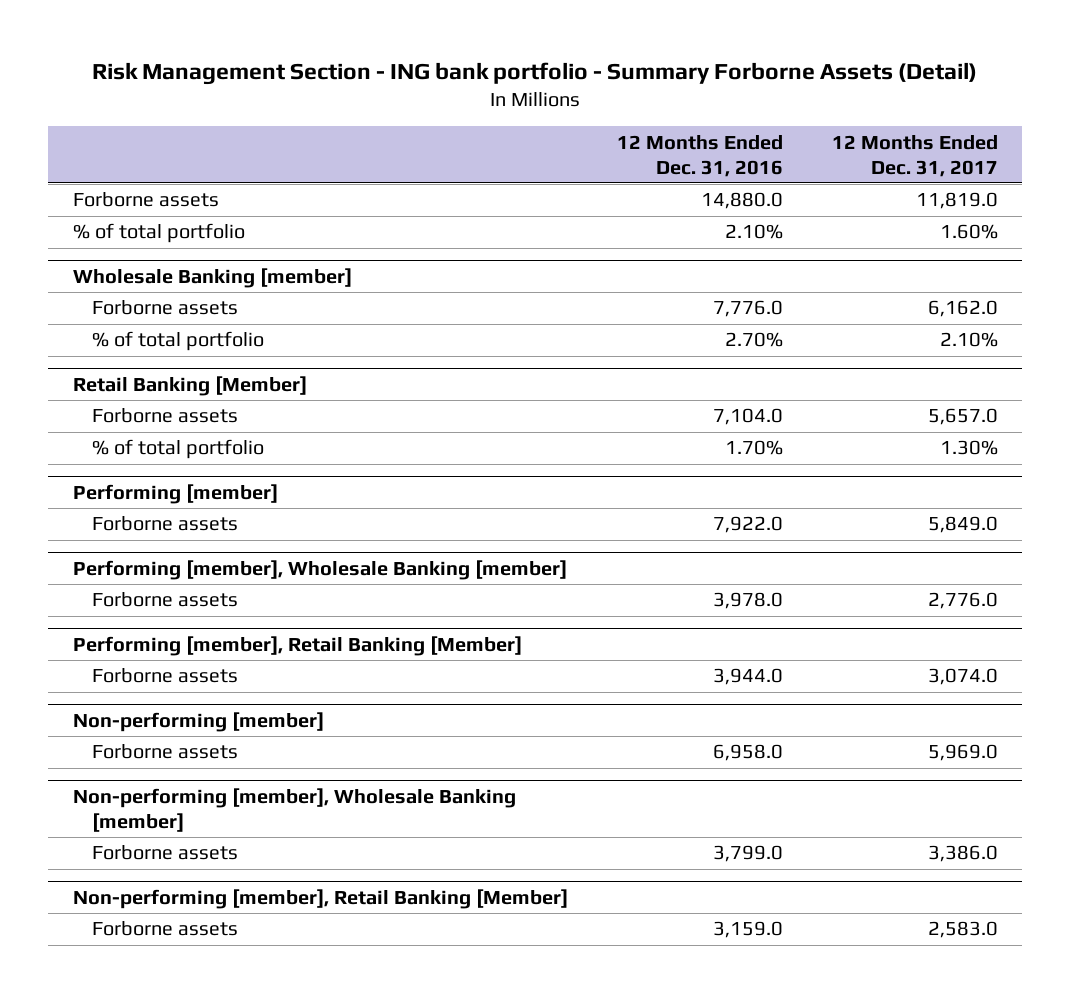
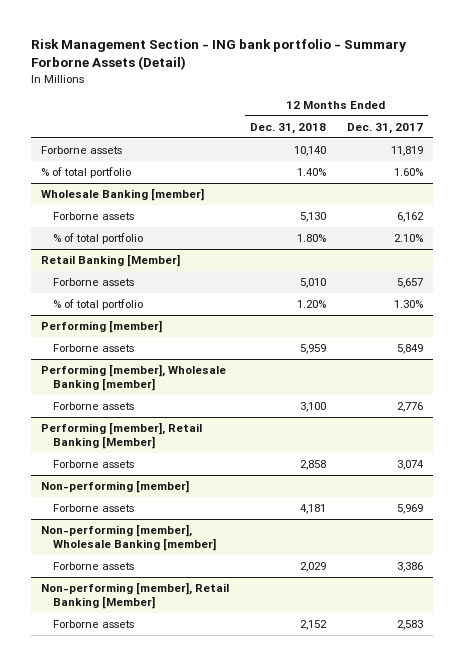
[616,134,783,177] 12 Months Ended Dec. 31, 2016 -> none
none -> [250,122,327,134] Dec. 31, 2018
[915,192,998,210] 11,819.0 -> [390,145,423,156] 11,819
[927,300,998,318] 6,162.0 -> [396,211,424,222] 6,162
[927,408,998,426] 5,657.0 -> [396,277,423,288] 5,657
[927,516,998,534] 5,849.0 -> [396,343,423,354] 5,849
[927,592,998,610] 2,776.0 -> [396,401,423,412] 2,776
[927,668,998,686] 3,074.0 -> [396,459,424,470] 3,074
[927,744,998,762] 5,969.0 -> [396,503,423,514] 5,969
[927,845,998,863] 3,386.0 -> [396,561,423,572] 3,386
[927,921,998,939] 2,583.0 -> [396,619,423,630] 2,583

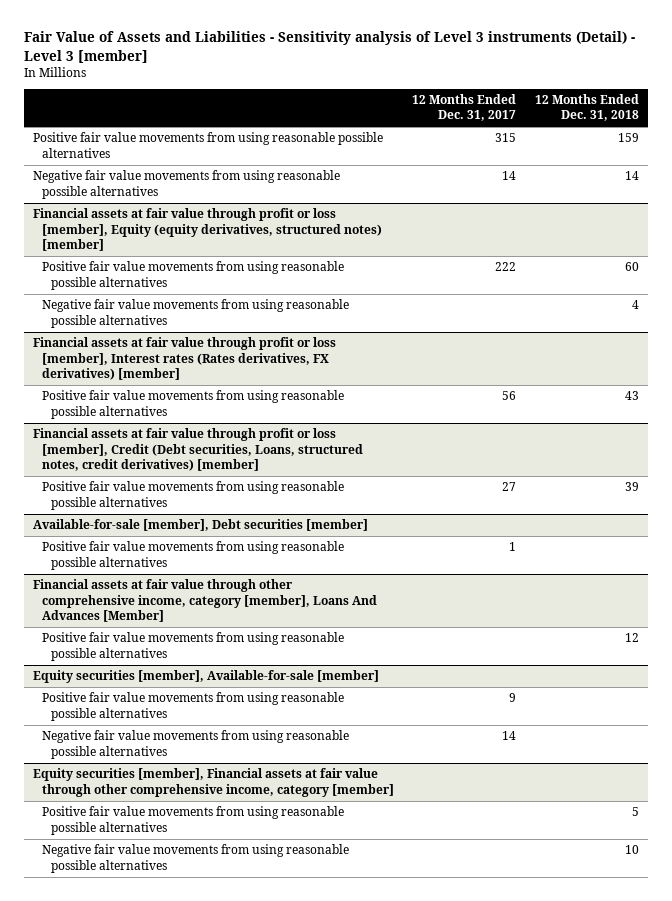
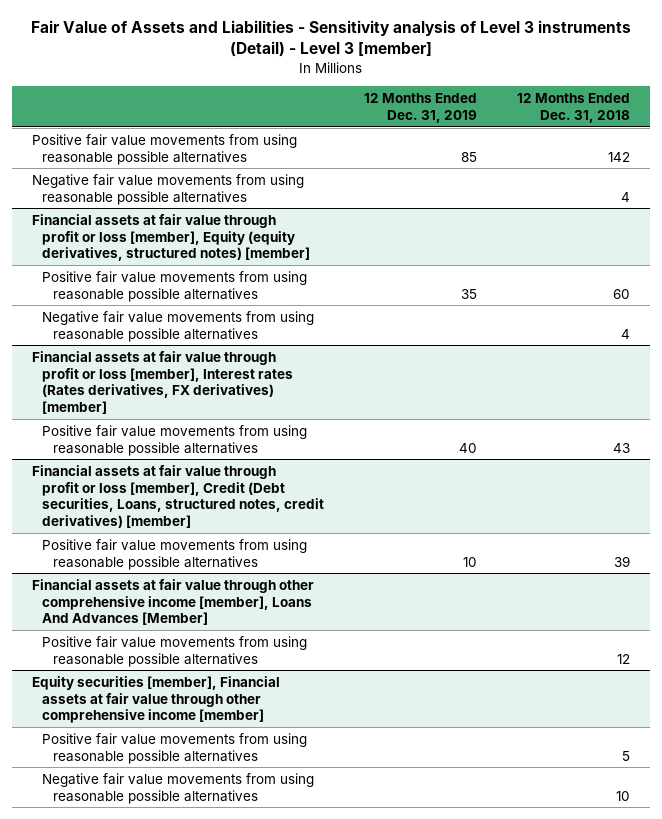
[412,93,517,122] 12 Months Ended Dec. 31, 2017 -> none
none -> [363,93,477,123] 12 Months Ended Dec. 31, 2019
[617,133,639,143] 159 -> [607,151,630,162] 142
[624,171,639,181] 14 -> [620,191,630,202] 4
[33,519,369,532] Available-for-sale [member], Debt securities [member] -> none
[42,541,345,570] Positive fair value movements from using reasonable possible alternatives -> none
[33,579,378,623] Financial assets at fair value through other comprehensive income, category [member], Loans And Advances [Member] -> [31,578,314,626] Financial assets at fair value through other comprehensive income [member], Loans And Advances [Member]
[33,670,380,684] Equity securities [member], Available-for-sale [member] -> none
[42,692,345,721] Positive fair value movements from using reasonable possible alternatives -> none
[42,730,350,759] Negative fair value movements from using reasonable possible alternatives -> none
[33,768,395,797] Equity securities [member], Financial assets at fair value through other comprehensive income, category [member] -> [31,675,280,724] Equity securities [member], Financial assets at fair value through other comprehensive income [member]

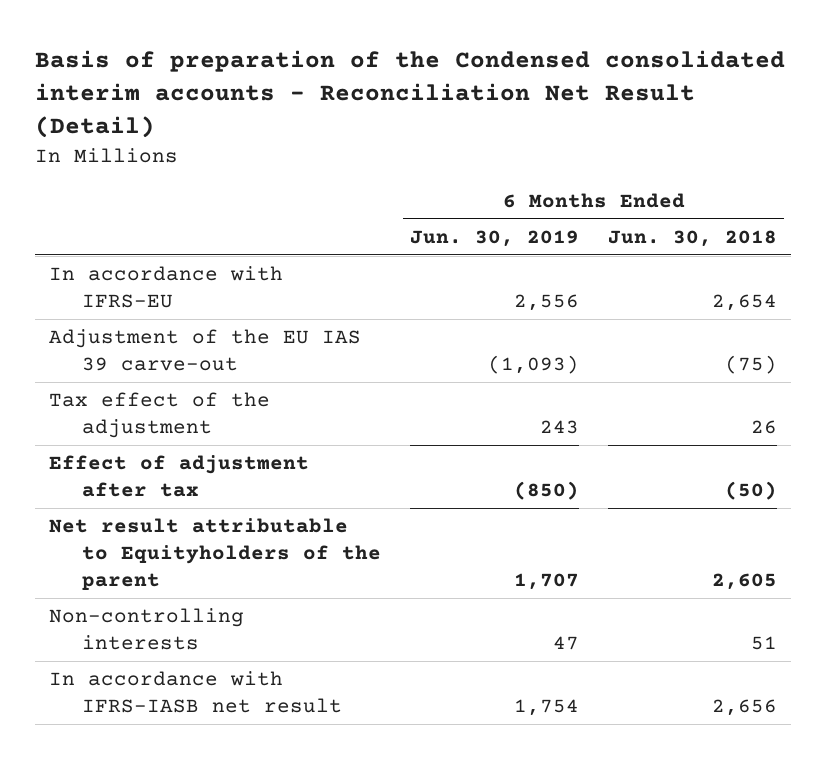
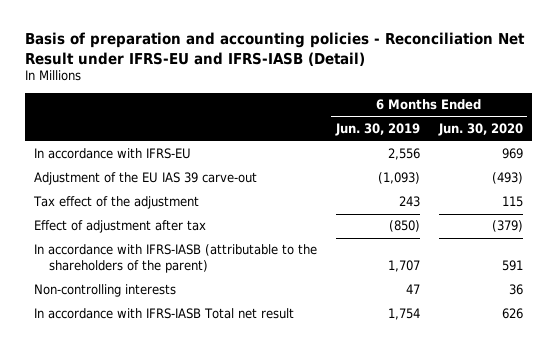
[34,50,785,139] Basis of preparation of the Condensed consolidated interim accounts - Reconciliation Net Result (Detail) -> [24,32,525,66] Basis of preparation and accounting policies - Reconciliation Net Result under IFRS-EU and IFRS-IASB (Detail)
[607,230,777,248] Jun. 30, 2018 -> none
none -> [437,123,523,137] Jun. 30, 2020
[48,518,382,590] Net result attributable to Equityholders of the parent -> [34,244,318,274] In accordance with IFRS-IASB (attributable to the shareholders of the parent)
[48,671,343,713] In accordance with IFRS-IASB net result -> [34,308,295,320] In accordance with IFRS-IASB Total net result

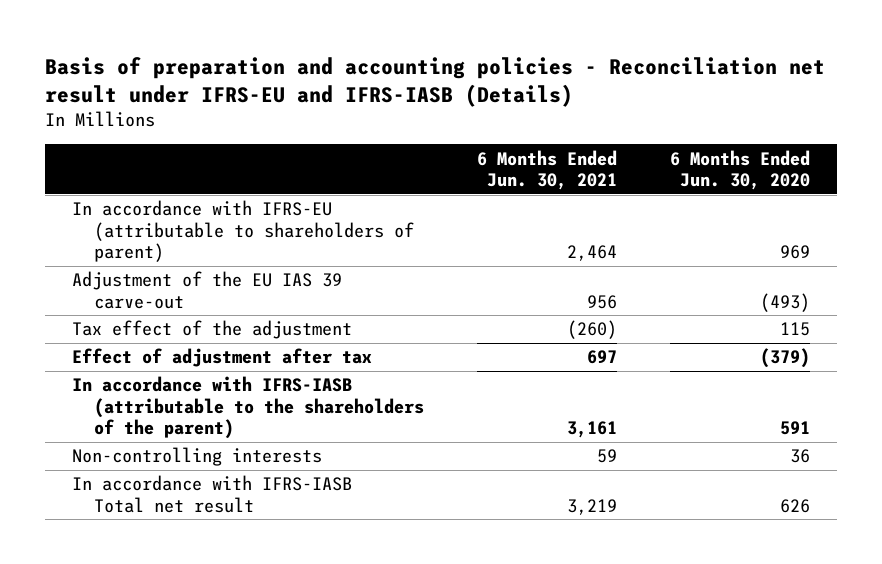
[24,32,525,66] Basis of preparation and accounting policies - Reconciliation Net Result under IFRS-EU and IFRS-IASB (Detail) -> [45,56,826,107] Basis of preparation and accounting policies - Reconciliation net result under IFRS-EU and IFRS-IASB (Details)
[334,123,420,137] Jun. 30, 2019 -> none
none -> [477,149,618,191] 6 Months Ended Jun. 30, 2021
[34,148,192,160] In accordance with IFRS-EU -> [71,200,415,263] In accordance with IFRS-EU (attributable to shareholders of parent)

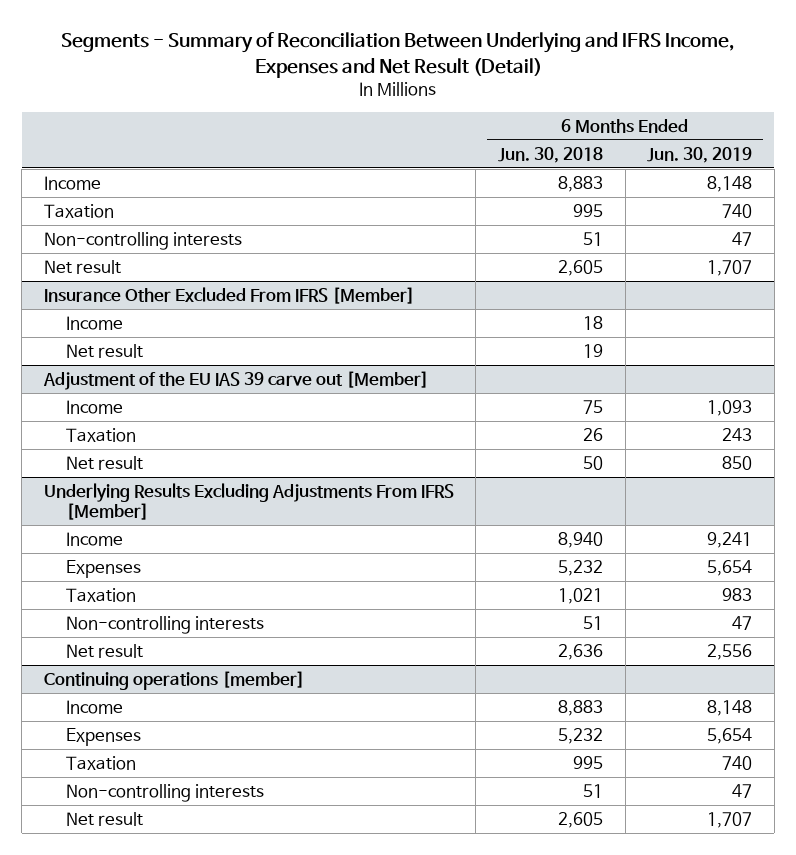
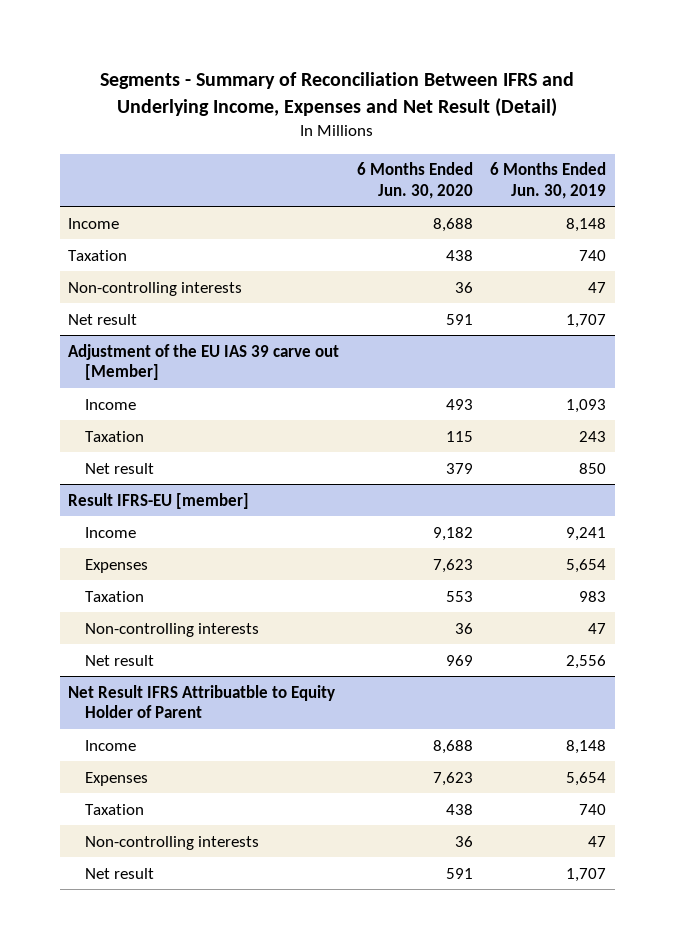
[61,32,736,79] Segments - Summary of Reconciliation Between Underlying and IFRS Income, Expenses and Net Result (Detail) -> [100,72,575,118] Segments - Summary of Reconciliation Between IFRS and Underlying Income, Expenses and Net Result (Detail)
[498,146,604,163] Jun. 30, 2018 -> none
none -> [356,162,473,200] 6 Months Ended Jun. 30, 2020
[43,286,415,304] Insurance Other Excluded From IFRS [Member] -> none
[66,315,124,330] Income -> none
[66,343,144,358] Net result -> none
[43,482,454,520] Underlying Results Excluding Adjustments From IFRS [Member] -> none
none -> [68,492,250,509] Result IFRS-EU [member]
[43,670,305,690] Continuing operations [member] -> [68,684,336,719] Net Result IFRS Attribuatble to Equity Holder of Parent

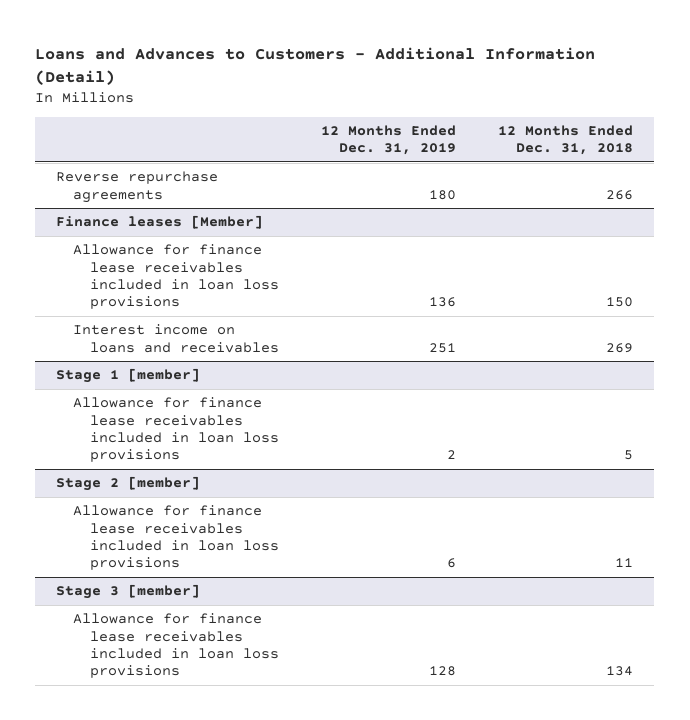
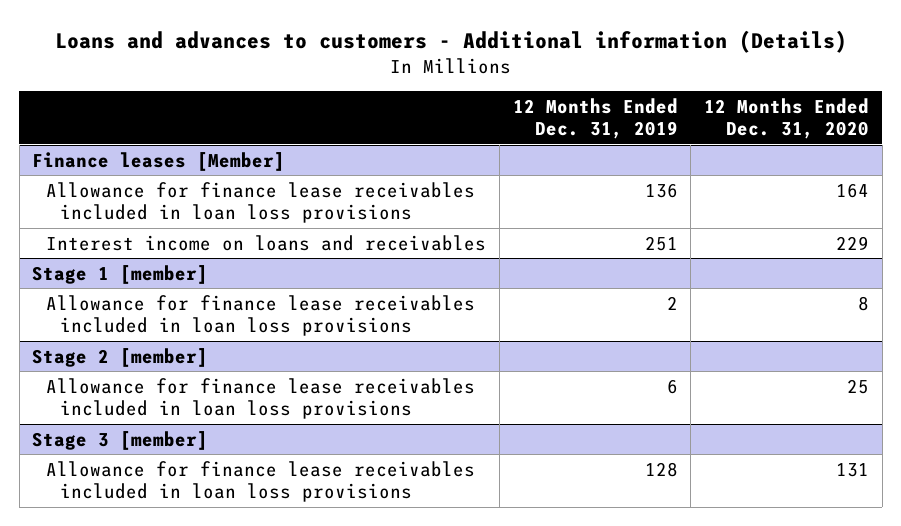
[35,46,596,85] Loans and Advances to Customers - Additional Information (Detail) -> [54,29,847,53] Loans and advances to customers - Additional information (Details)
[498,124,634,156] 12 Months Ended Dec. 31, 2018 -> none
none -> [703,97,869,140] 12 Months Ended Dec. 31, 2020
[56,171,219,203] Reverse repurchase agreements -> none

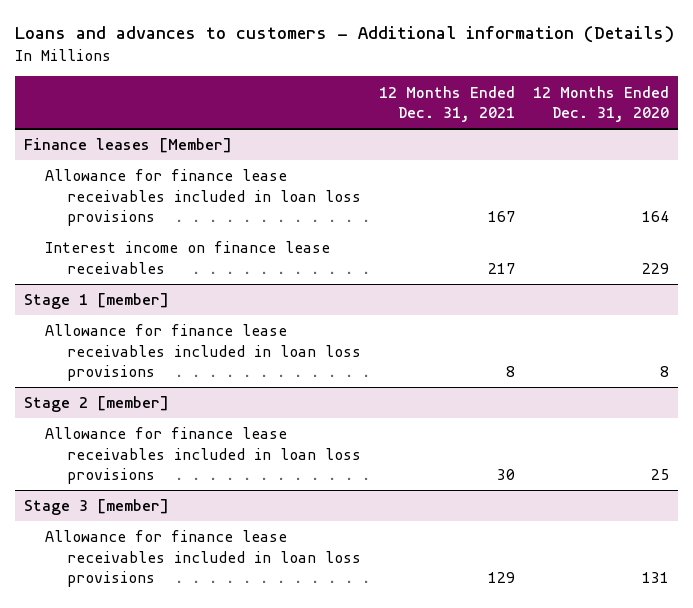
[512,97,678,140] 12 Months Ended Dec. 31, 2019 -> none
none -> [379,85,516,123] 12 Months Ended Dec. 31, 2021
[46,234,487,251] Interest income on loans and receivables -> [45,241,331,274] Interest income on finance lease receivables

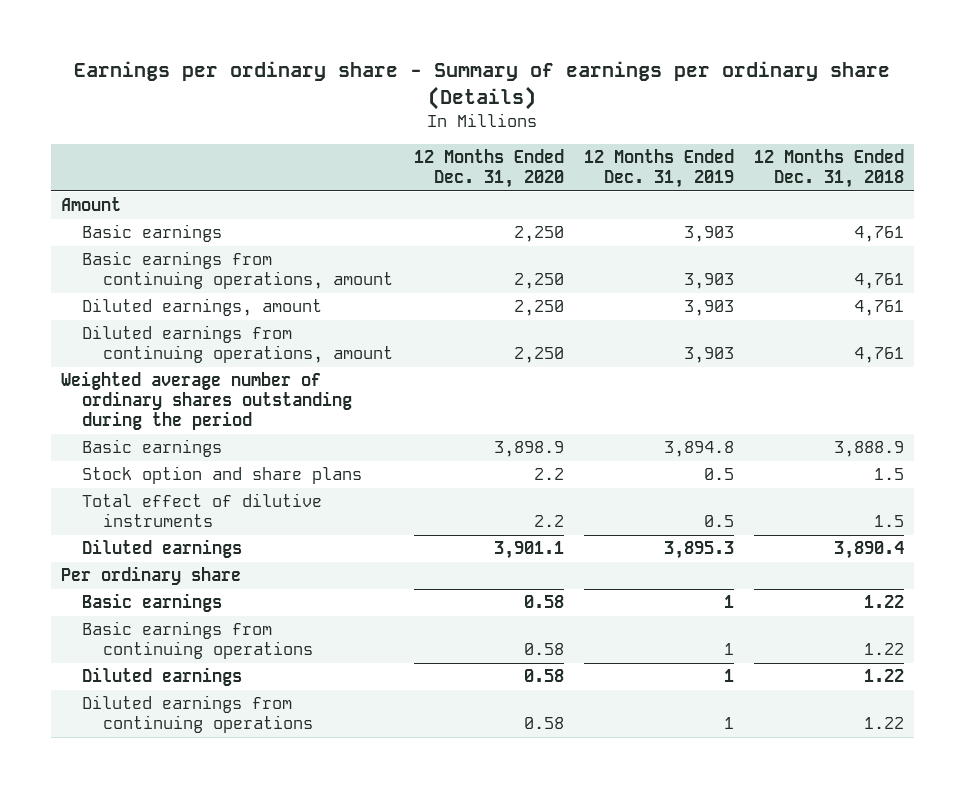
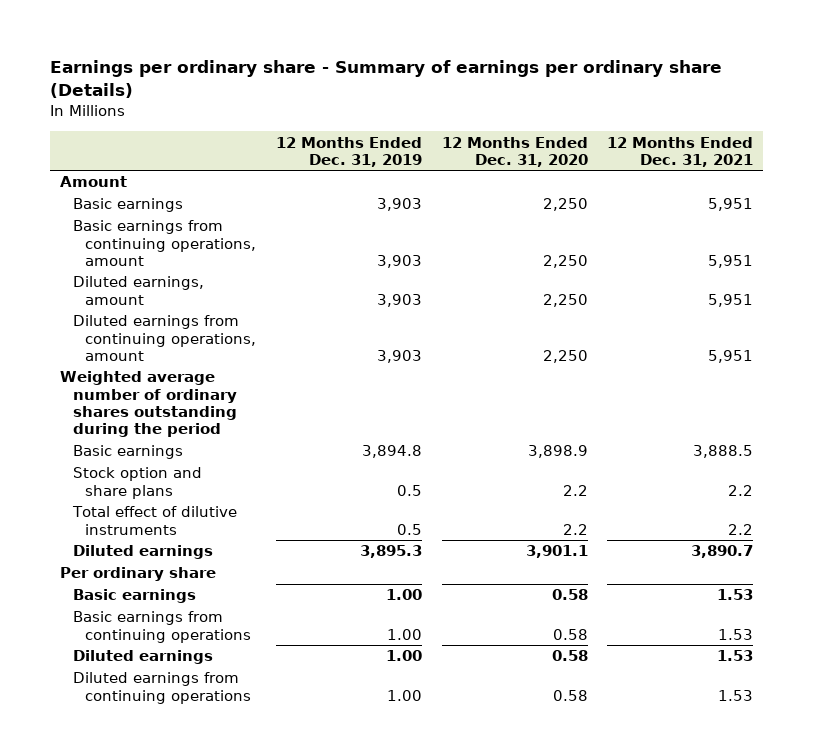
[753,149,904,189] 12 Months Ended Dec. 31, 2018 -> none
none -> [607,136,754,167] 12 Months Ended Dec. 31, 2021
[723,595,734,609] 1 -> [385,589,422,601] 1.00
[723,643,734,656] 1 -> [386,628,422,640] 1.00
[723,669,734,683] 1 -> [385,650,422,662] 1.00
[723,717,734,730] 1 -> [386,689,422,701] 1.00

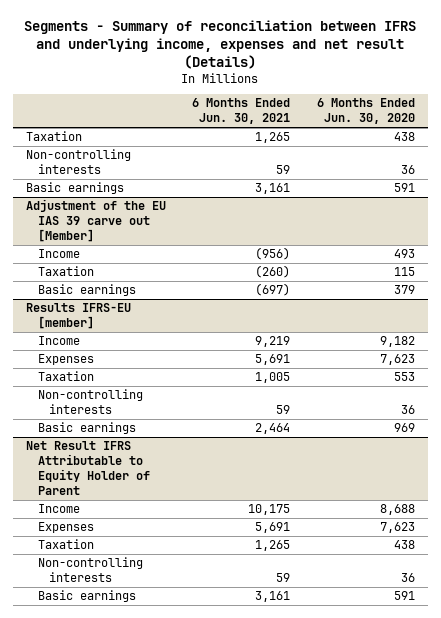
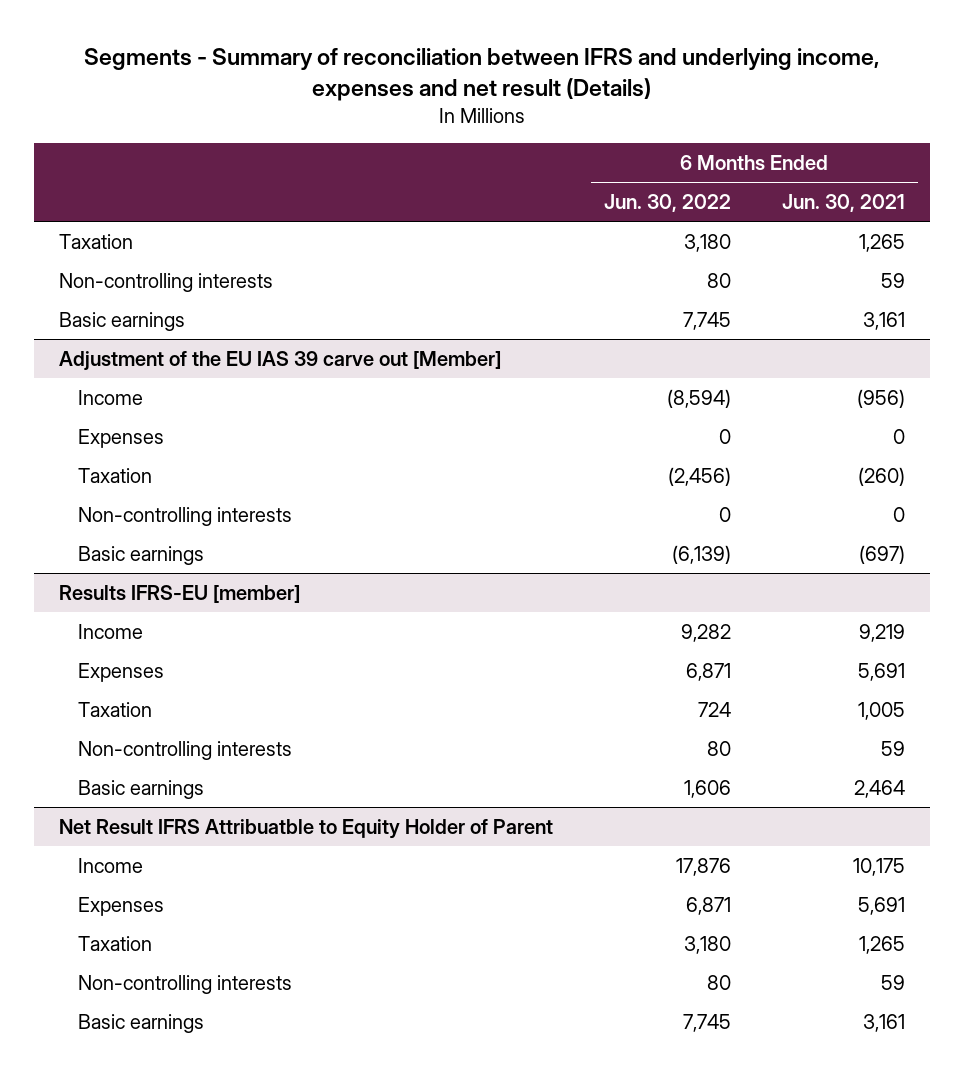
[316,98,415,125] 6 Months Ended Jun. 30, 2020 -> none
none -> [603,193,731,212] Jun. 30, 2022
none -> [77,428,164,448] Expenses
none -> [77,506,292,526] Non-controlling interests
[26,441,150,496] Net Result IFRS Attributable to Equity Holder of Parent -> [58,818,553,839] Net Result IFRS Attribuatble to Equity Holder of Parent

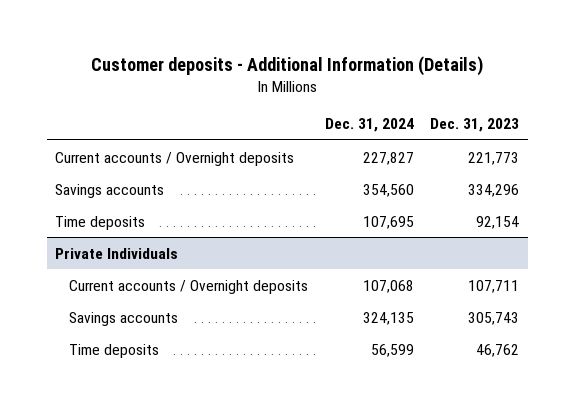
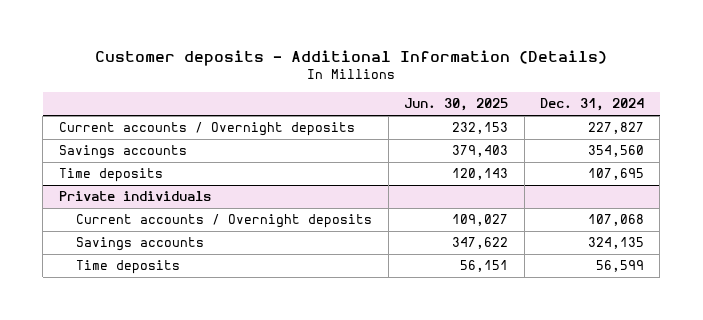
[430,118,520,133] Dec. 31, 2023 -> none
none -> [404,98,509,112] Jun. 30, 2025
[55,247,179,259] Private Individuals -> [58,191,211,202] Private individuals

